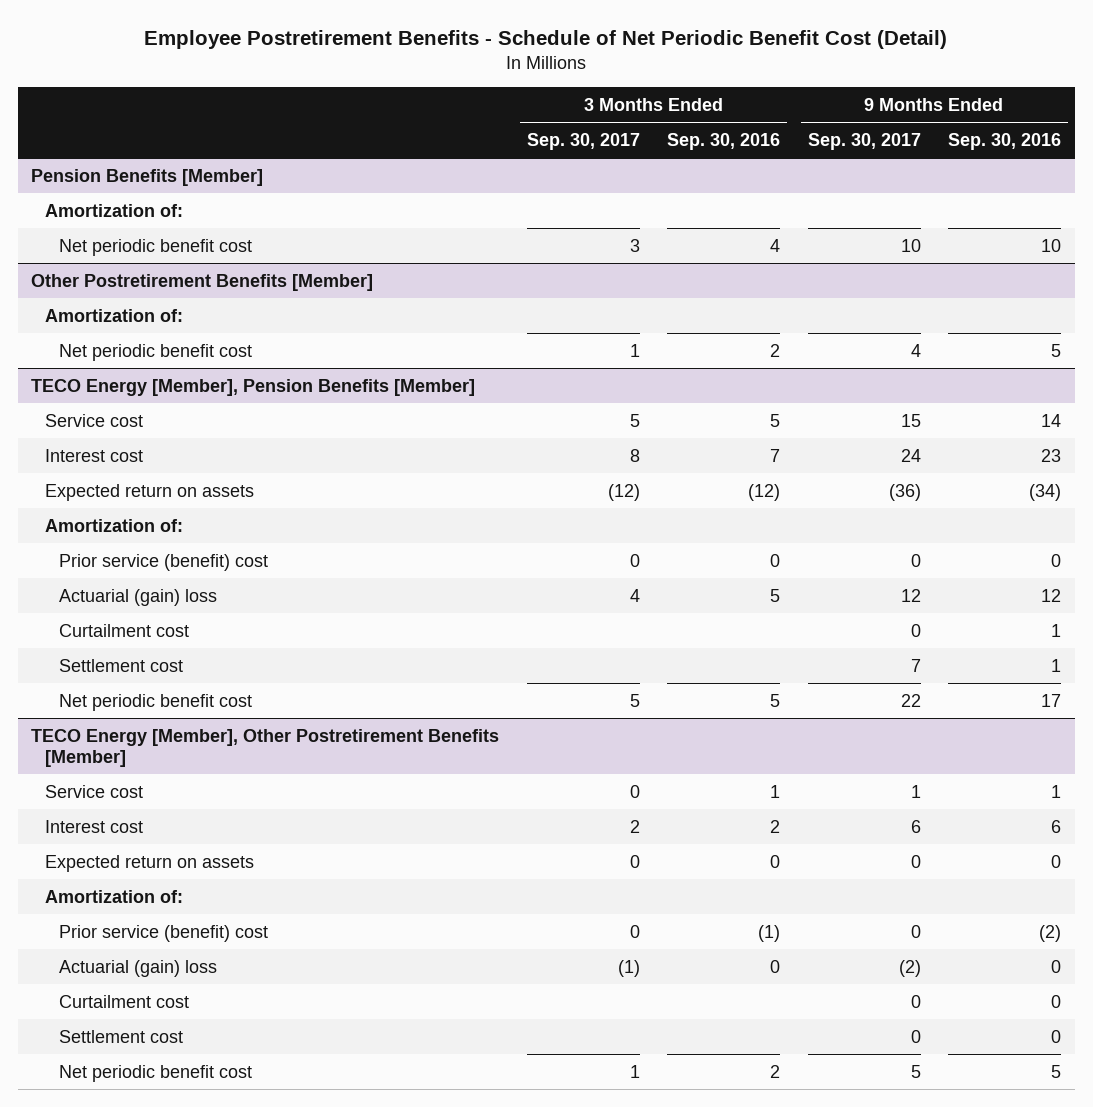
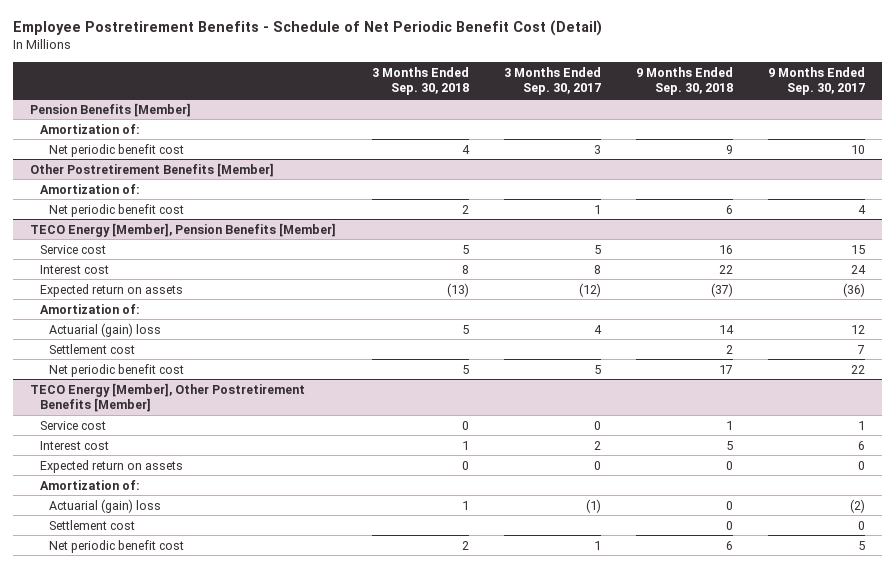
[667,132,781,150] Sep. 30, 2016 -> none
[948,132,1062,150] Sep. 30, 2016 -> none
none -> [371,66,469,96] 3 Months Ended Sep. 30, 2018
none -> [635,66,733,96] 9 Months Ended Sep. 30, 2018
[58,553,268,571] Prior service (benefit) cost -> none
[58,623,189,637] Curtailment cost -> none
[58,924,268,942] Prior service (benefit) cost -> none
[58,994,189,1008] Curtailment cost -> none

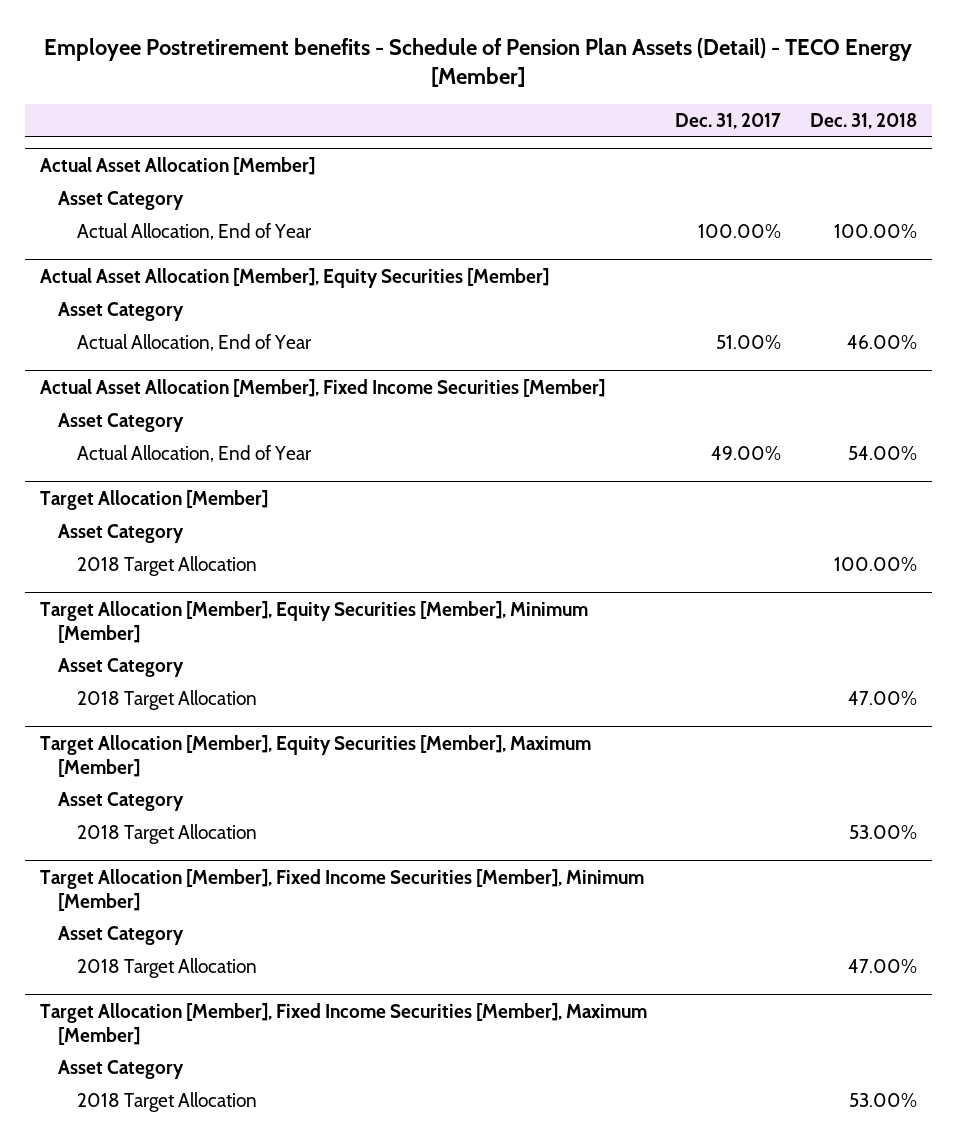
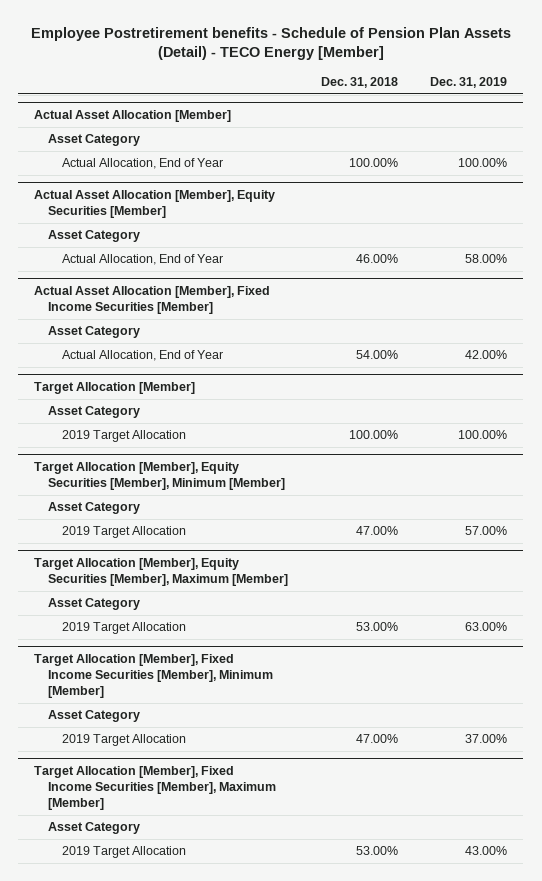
[675,112,782,129] Dec. 31, 2017 -> none
none -> [430,77,508,89] Dec. 31, 2019
[76,556,257,577] 2018 Target Allocation -> [61,430,186,443] 2019 Target Allocation
[76,690,257,711] 2018 Target Allocation -> [61,526,186,539] 2019 Target Allocation
[76,824,257,845] 2018 Target Allocation -> [61,622,186,635] 2019 Target Allocation
[76,958,257,979] 2018 Target Allocation -> [61,734,186,747] 2019 Target Allocation
[76,1092,257,1113] 2018 Target Allocation -> [61,846,186,859] 2019 Target Allocation

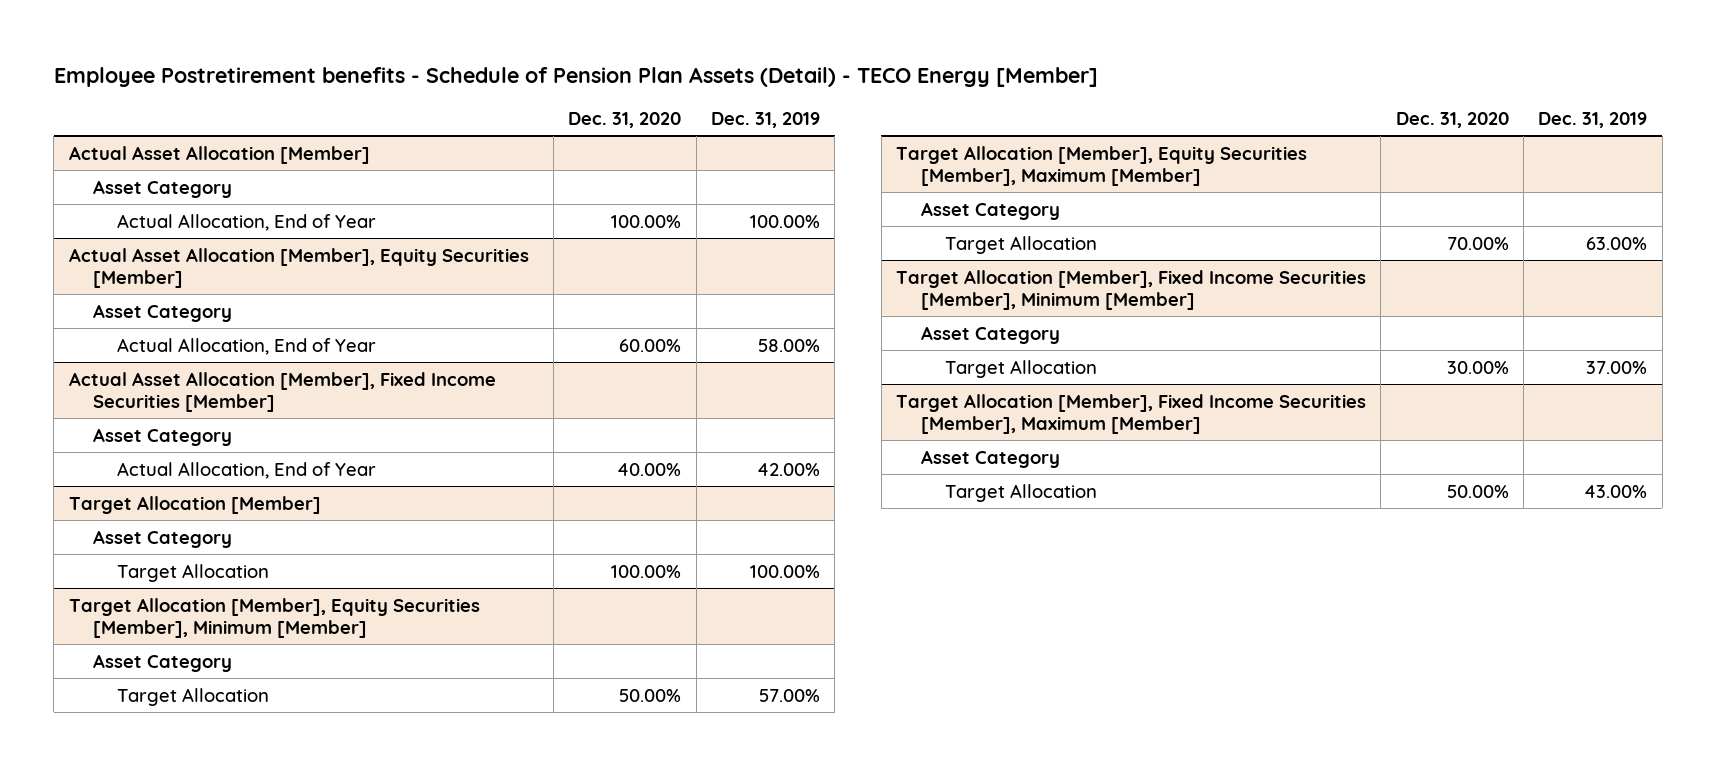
[320,77,398,89] Dec. 31, 2018 -> none
none -> [568,111,682,128] Dec. 31, 2020
[61,430,186,443] 2019 Target Allocation -> [117,563,270,582] Target Allocation
[61,526,186,539] 2019 Target Allocation -> [117,687,270,706] Target Allocation
[61,622,186,635] 2019 Target Allocation -> [944,235,1097,254] Target Allocation
[61,734,186,747] 2019 Target Allocation -> [944,359,1097,378] Target Allocation
[61,846,186,859] 2019 Target Allocation -> [944,483,1097,502] Target Allocation

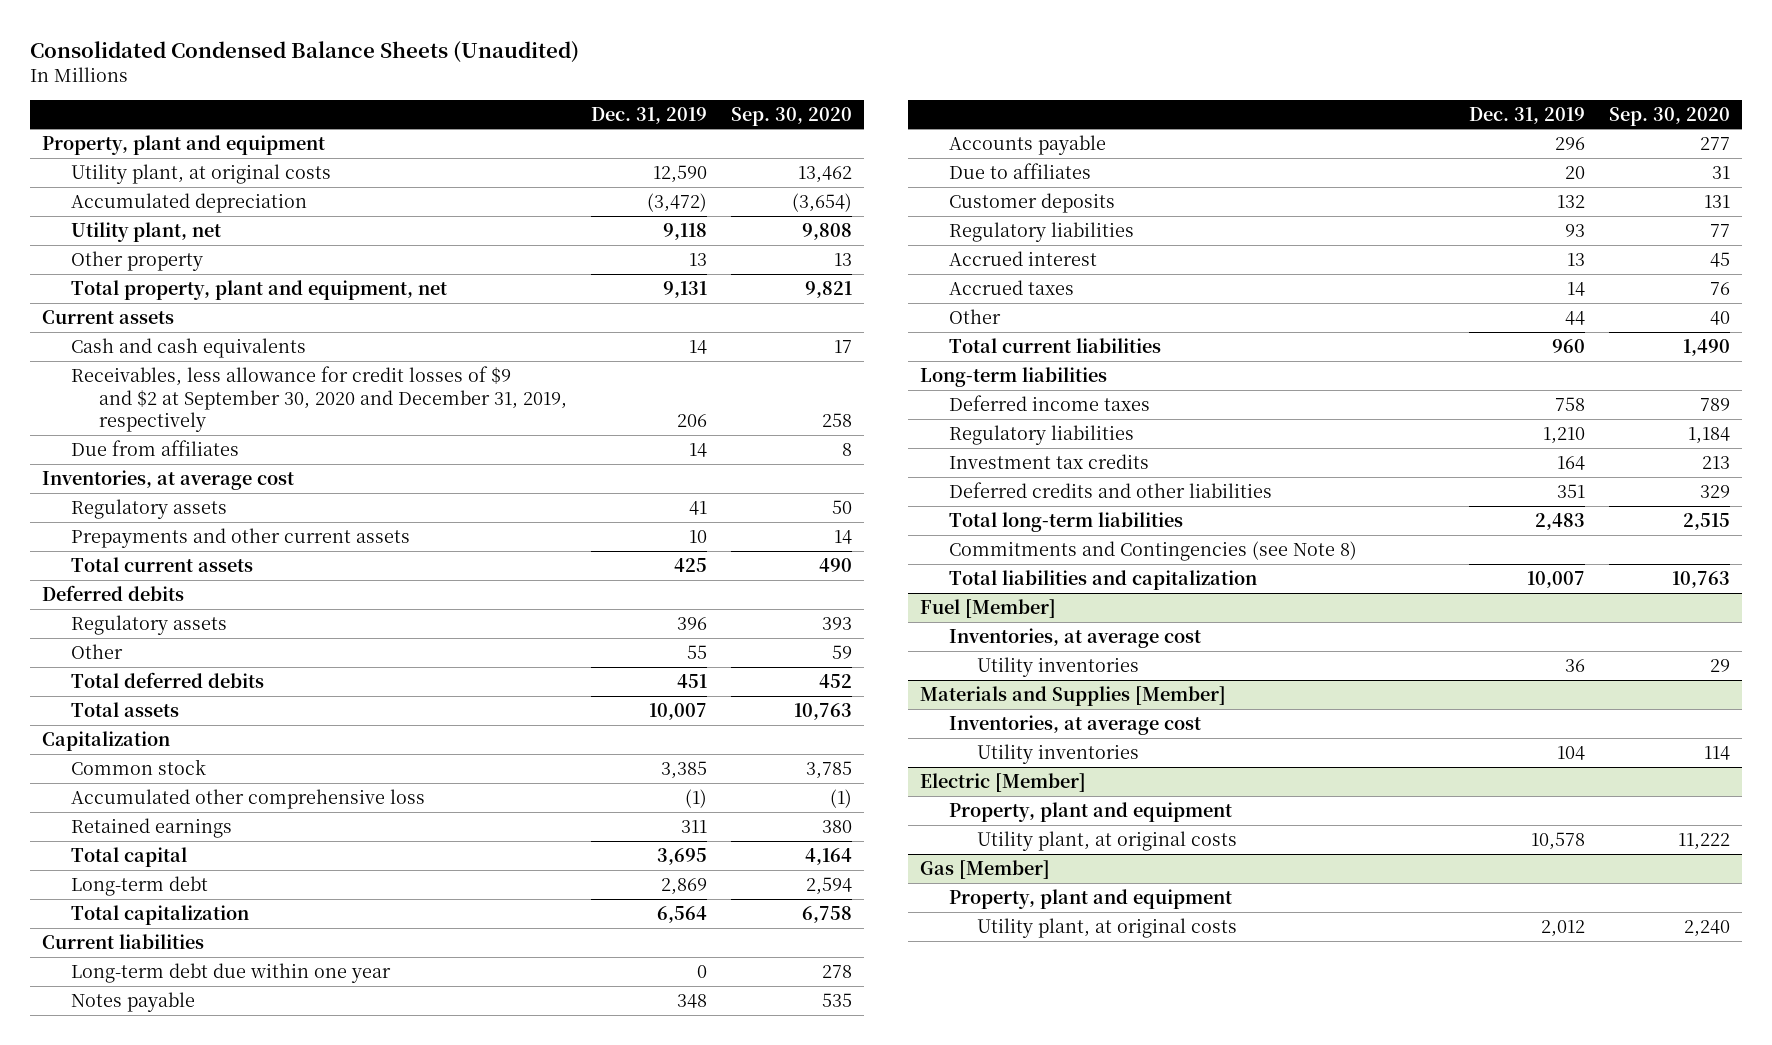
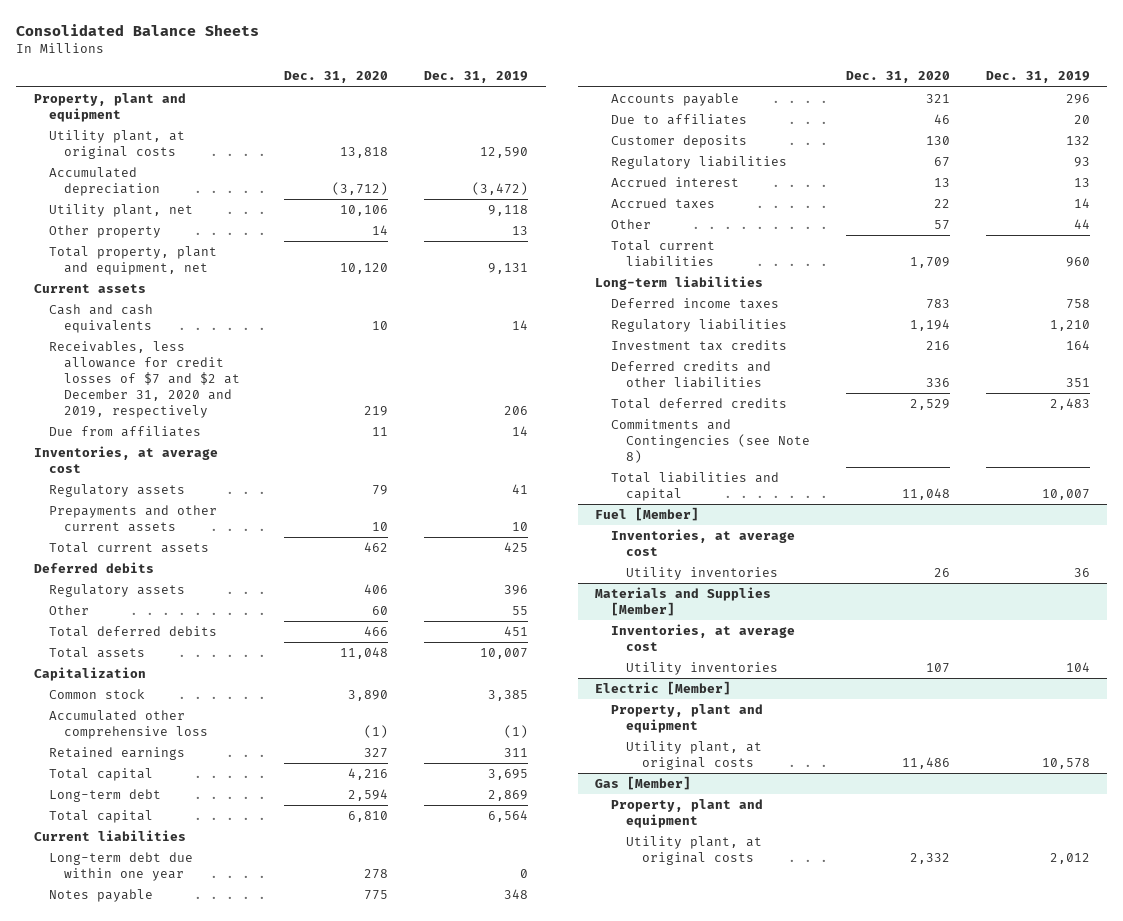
[30,41,580,64] Consolidated Condensed Balance Sheets (Unaudited) -> [15,23,259,36] Consolidated Balance Sheets
[731,106,853,126] Sep. 30, 2020 -> none
none -> [284,71,389,84] Dec. 31, 2020
[70,365,568,433] Receivables, less allowance for credit losses of $9 and $2 at September 30, 2020 and December 31, 2019, respectively -> [49,341,241,418] Receivables, less allowance for credit losses of $7 and $2 at December 31, 2020 and 2019, respectively
[70,904,249,925] Total capitalization -> [49,810,154,824] Total capital
[948,511,1183,532] Total long-term liabilities -> [610,398,787,410] Total deferred credits
[948,569,1257,590] Total liabilities and capitalization -> [610,472,779,501] Total liabilities and capital

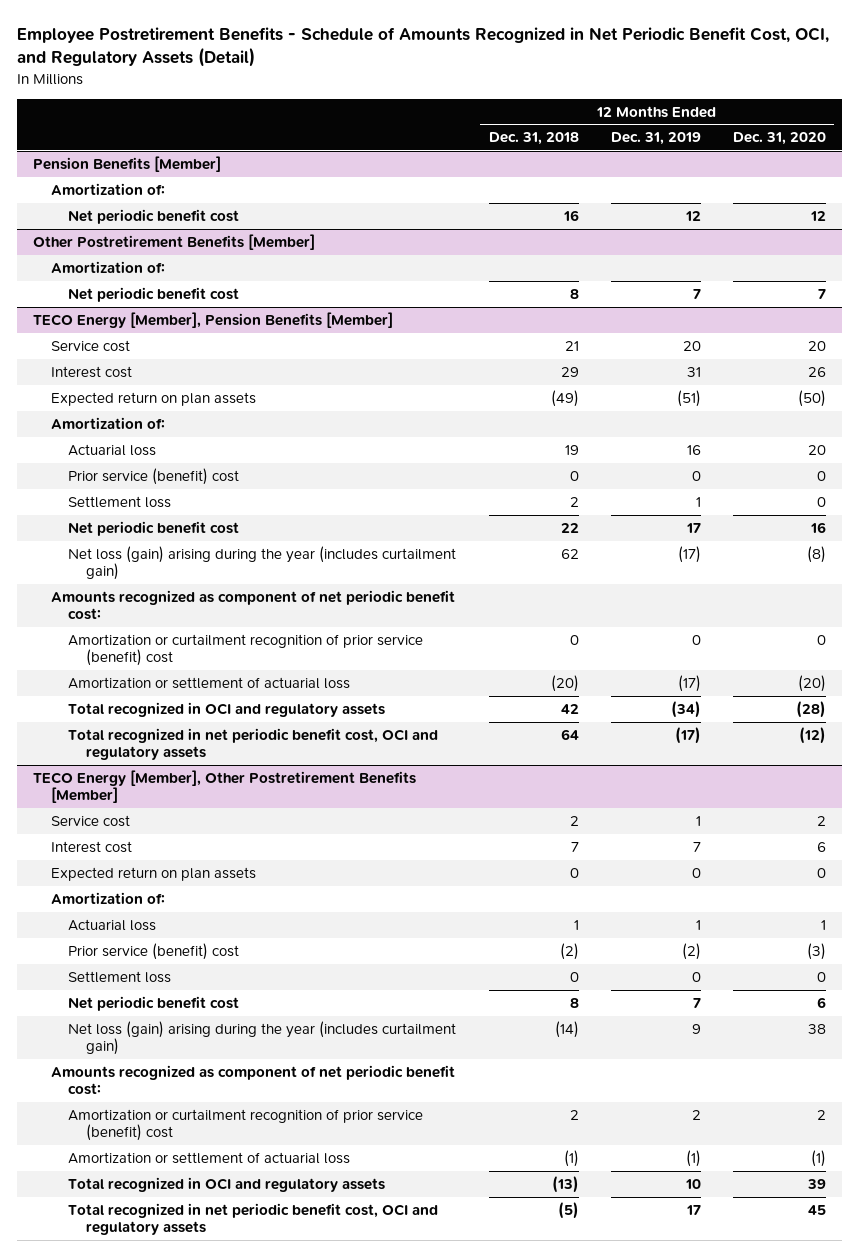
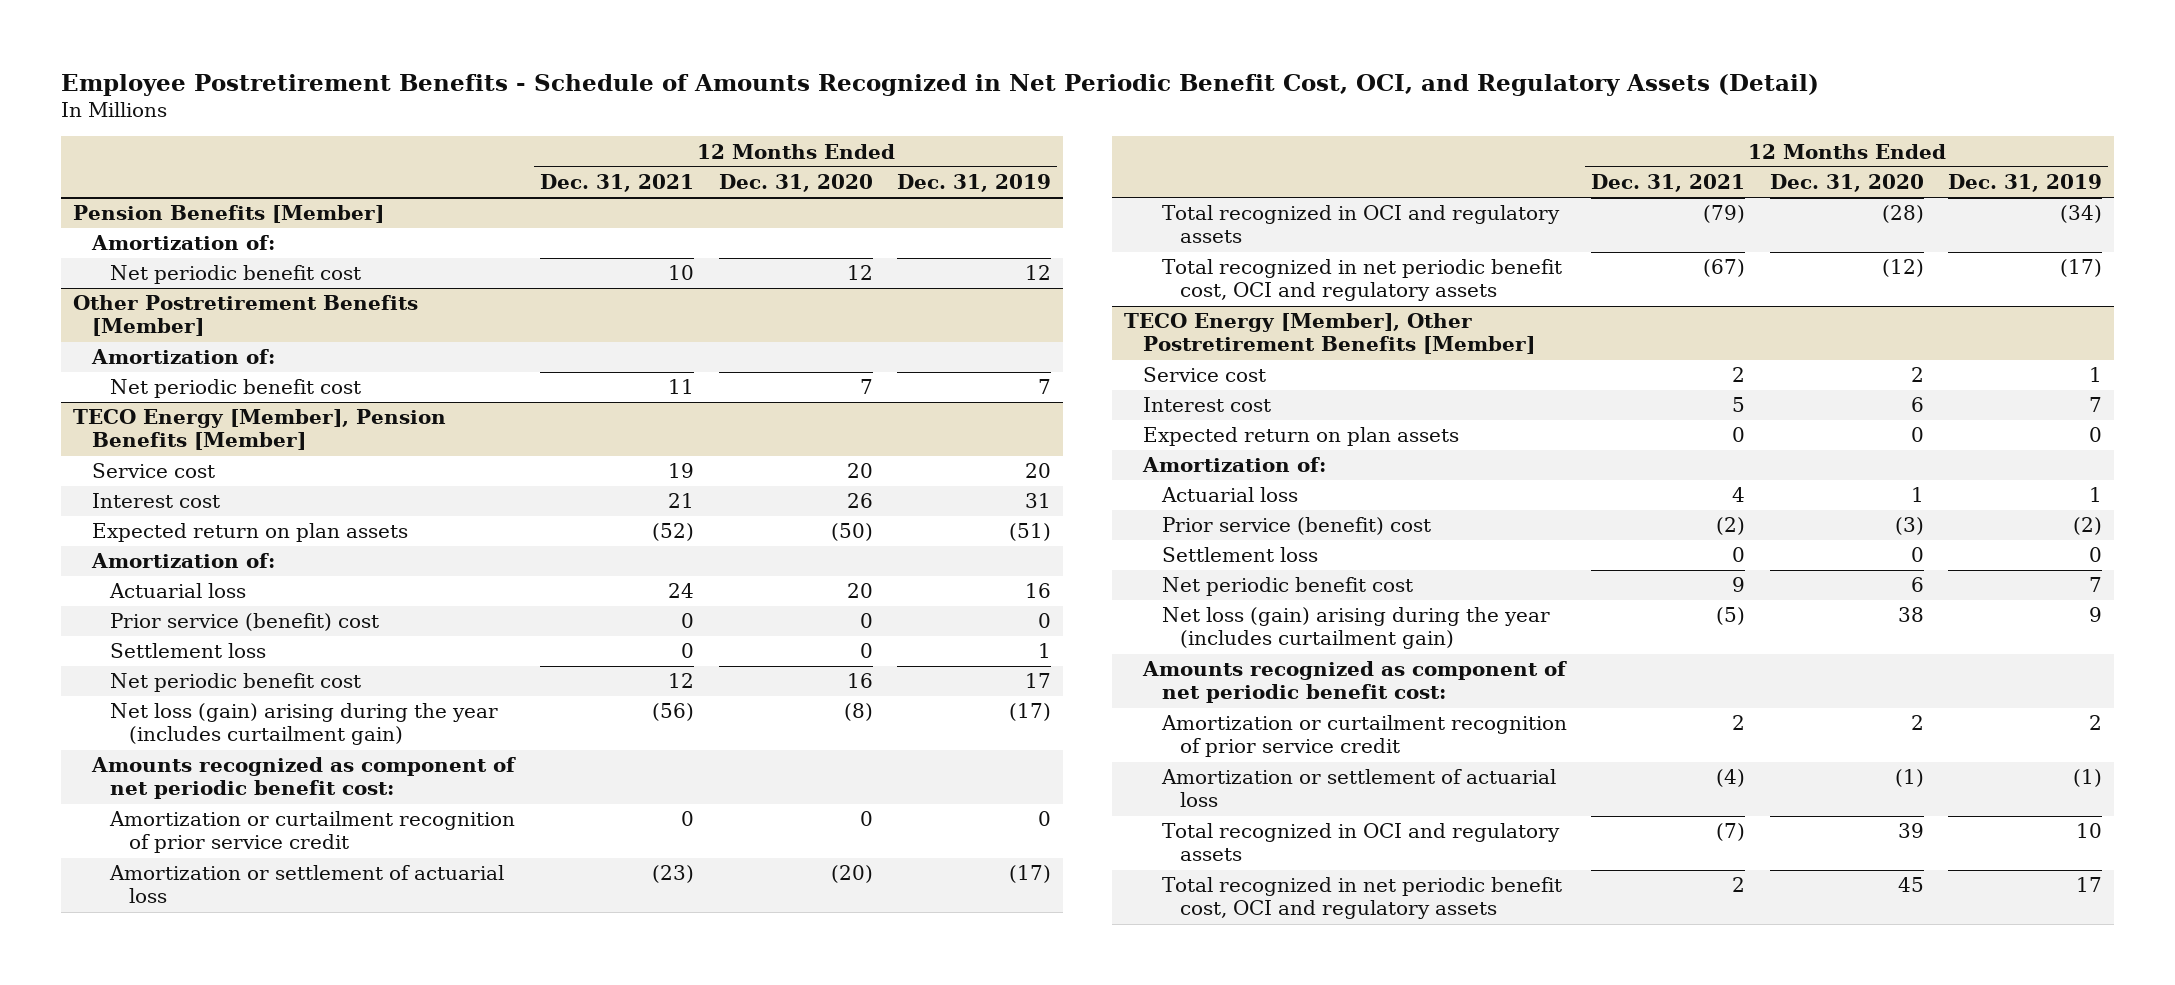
[488,132,579,146] Dec. 31, 2018 -> none
none -> [539,173,694,192] Dec. 31, 2021
[68,633,424,667] Amortization or curtailment recognition of prior service (benefit) cost -> [109,811,516,854] Amortization or curtailment recognition of prior service credit
[68,1108,424,1142] Amortization or curtailment recognition of prior service (benefit) cost -> [1160,715,1567,758] Amortization or curtailment recognition of prior service credit

